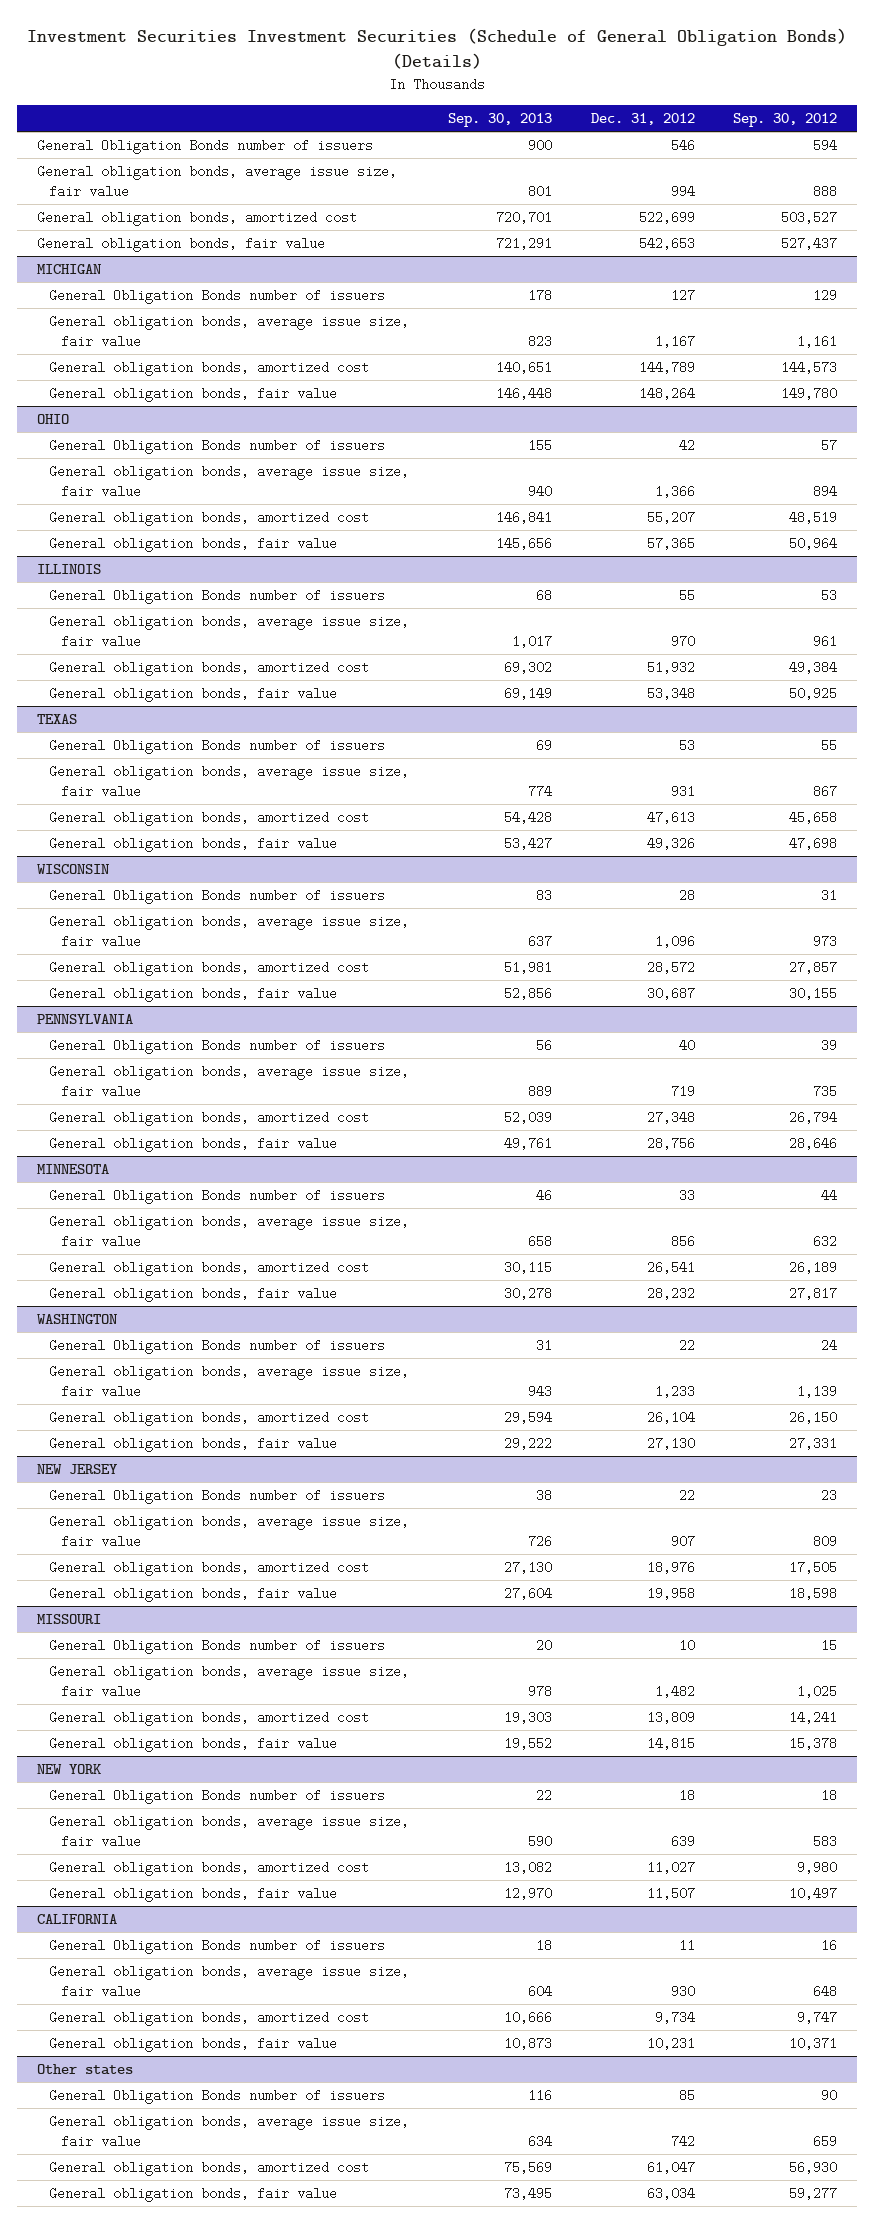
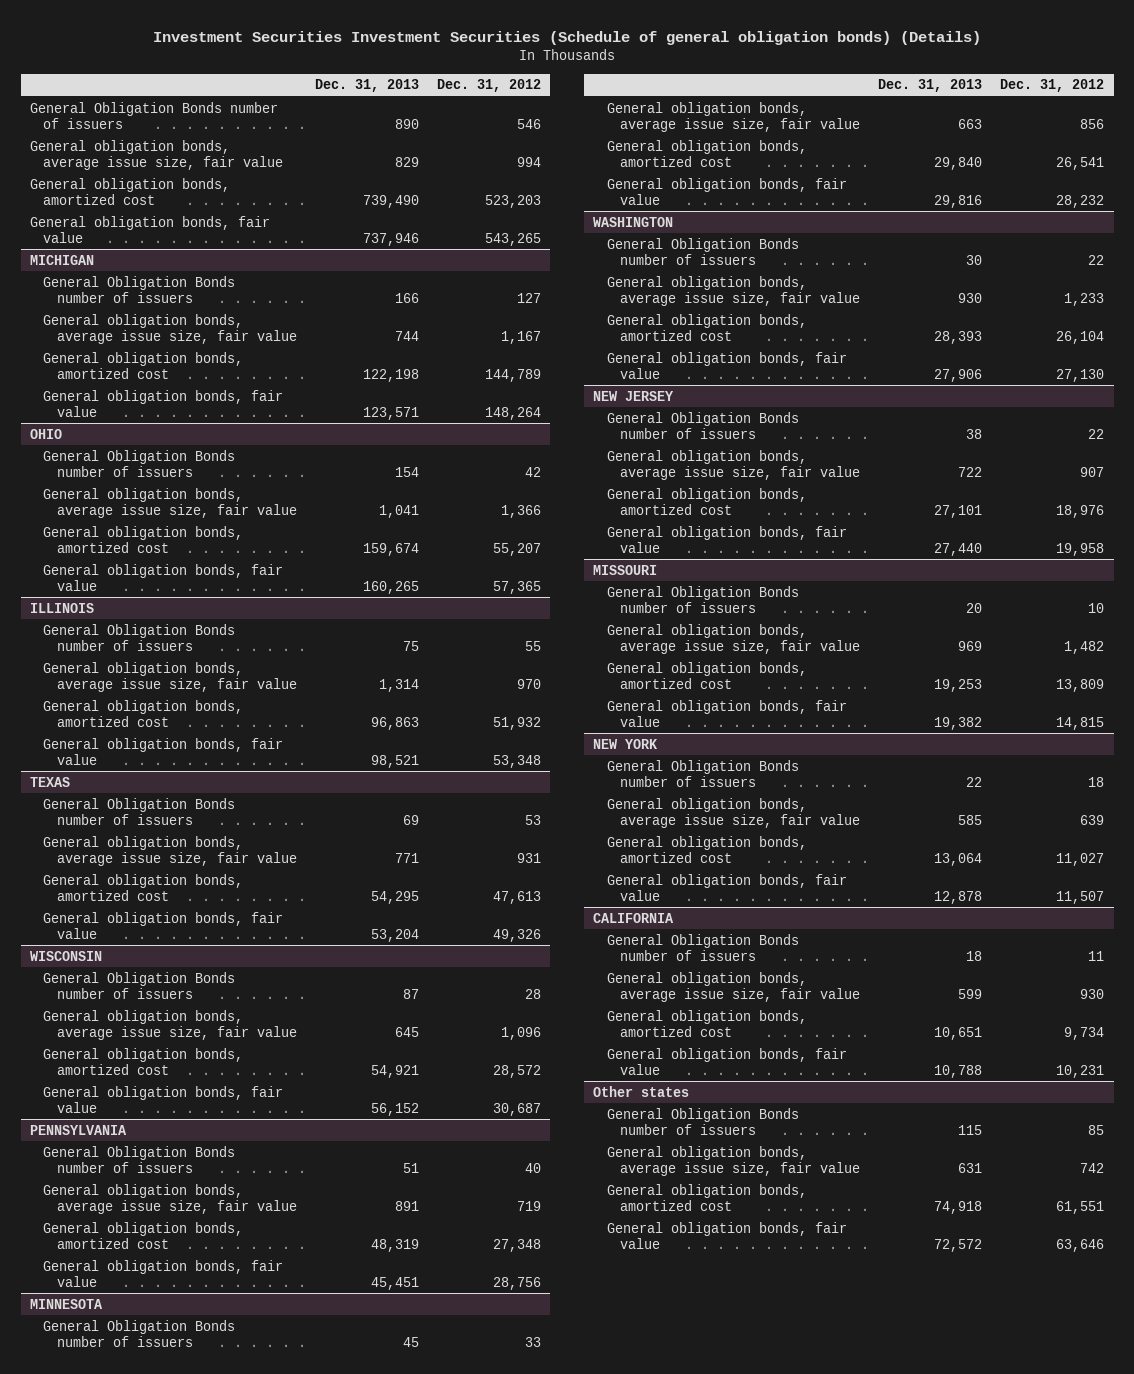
[27,28,848,70] Investment Securities Investment Securities (Schedule of General Obligation Bonds) (Details) -> [153,30,982,45] Investment Securities Investment Securities (Schedule of general obligation bonds) (Details)
[447,113,552,128] Sep. 30, 2013 -> none
[733,113,838,128] Sep. 30, 2012 -> none
none -> [314,79,419,93] Dec. 31, 2013
[638,210,695,224] 522,699 -> [485,194,542,208] 523,203
[638,236,695,250] 542,653 -> [485,232,542,246] 543,265
[646,2160,695,2174] 61,047 -> [1056,1200,1105,1214] 61,551
[646,2186,695,2200] 63,034 -> [1056,1238,1105,1252] 63,646

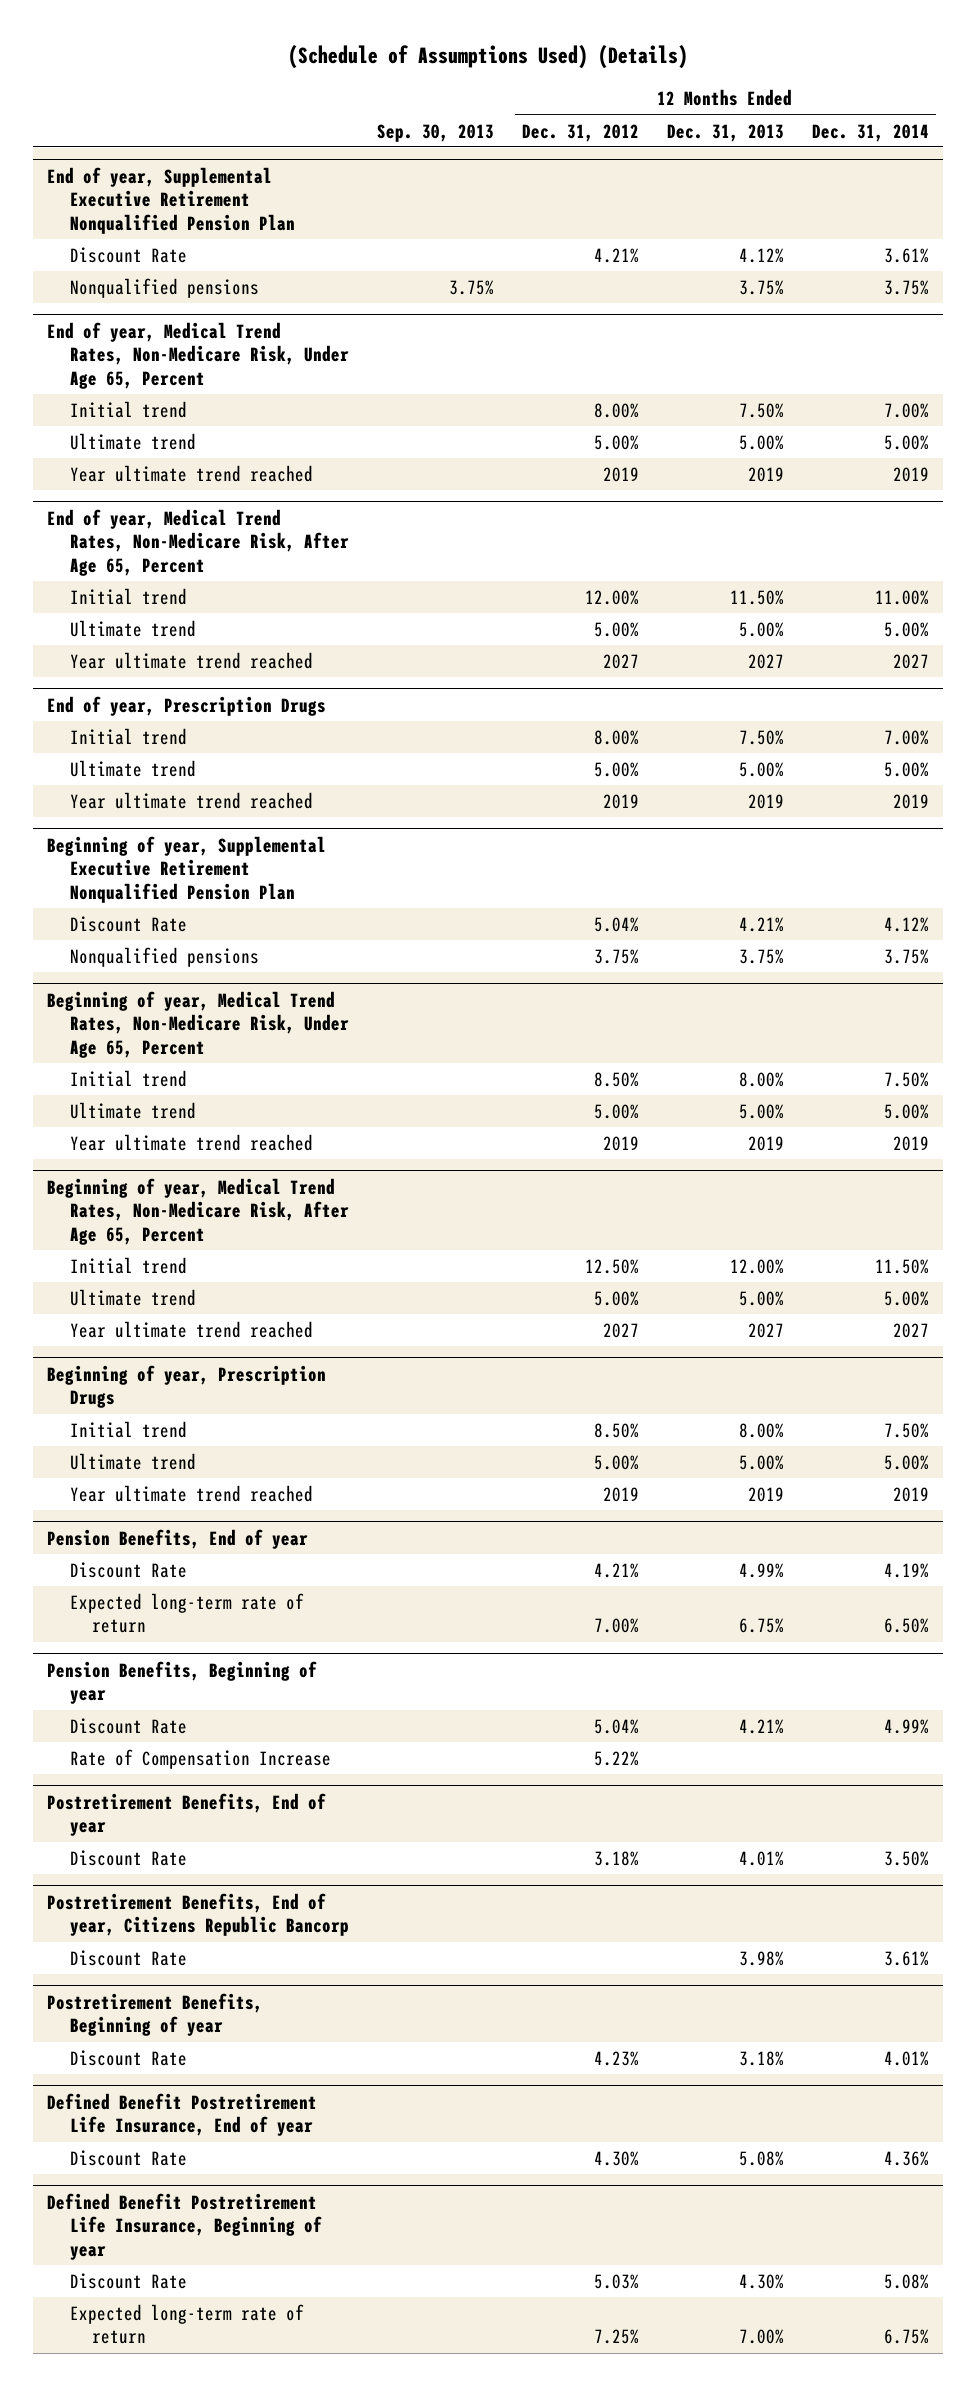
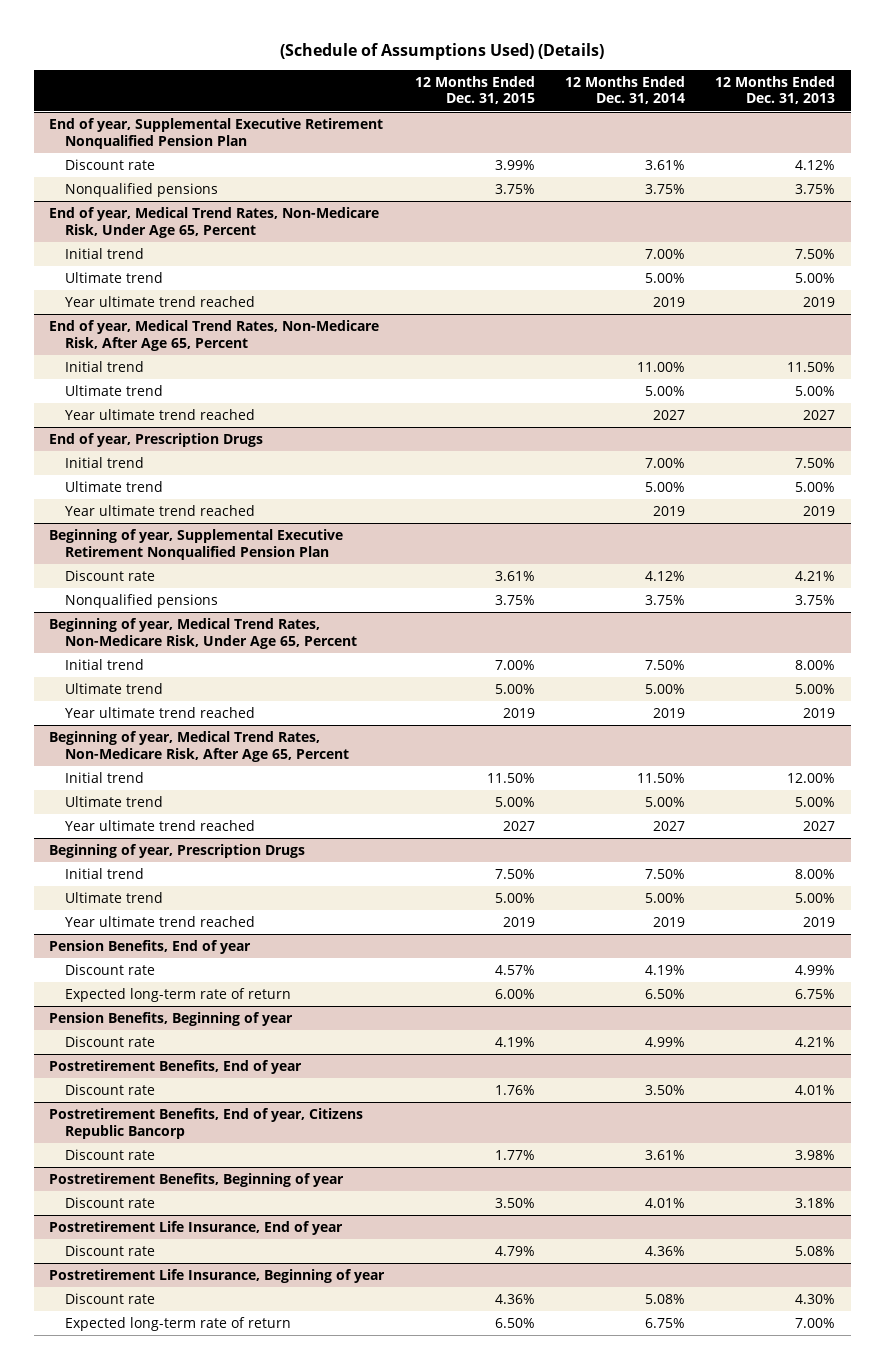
[376,123,494,142] Sep. 30, 2013 -> none
[521,123,639,142] Dec. 31, 2012 -> none
none -> [414,75,535,105] 12 Months Ended Dec. 31, 2015
[69,246,187,263] Discount Rate -> [65,159,156,171] Discount rate
[69,915,187,932] Discount Rate -> [65,570,156,582] Discount rate
[69,1561,187,1578] Discount Rate -> [65,964,156,976] Discount rate
[69,1748,331,1769] Rate of Compensation Increase -> none
[69,1717,187,1734] Discount Rate -> [65,1036,156,1048] Discount rate
[69,1849,187,1866] Discount Rate -> [65,1084,156,1096] Discount rate
[69,1949,187,1966] Discount Rate -> [65,1149,156,1161] Discount rate
[69,2049,187,2066] Discount Rate -> [65,1197,156,1209] Discount rate
[47,2092,318,2137] Defined Benefit Postretirement Life Insurance, End of year -> [49,1221,344,1236] Postretirement Life Insurance, End of year
[69,2149,187,2166] Discount Rate -> [65,1245,156,1257] Discount rate
[47,2192,322,2260] Defined Benefit Postretirement Life Insurance, Beginning of year -> [49,1269,386,1284] Postretirement Life Insurance, Beginning of year
[69,2272,187,2289] Discount Rate -> [65,1293,156,1305] Discount rate

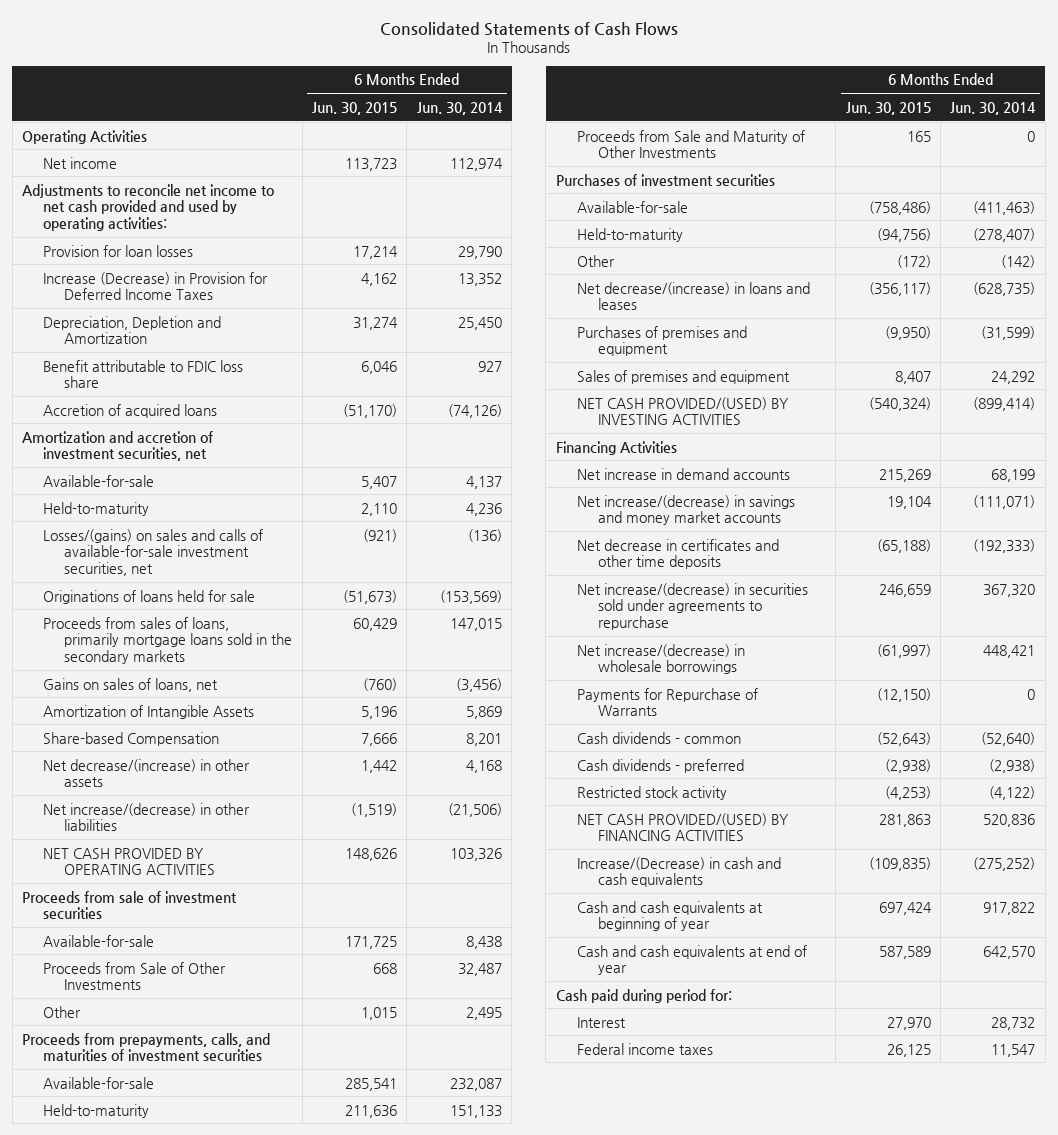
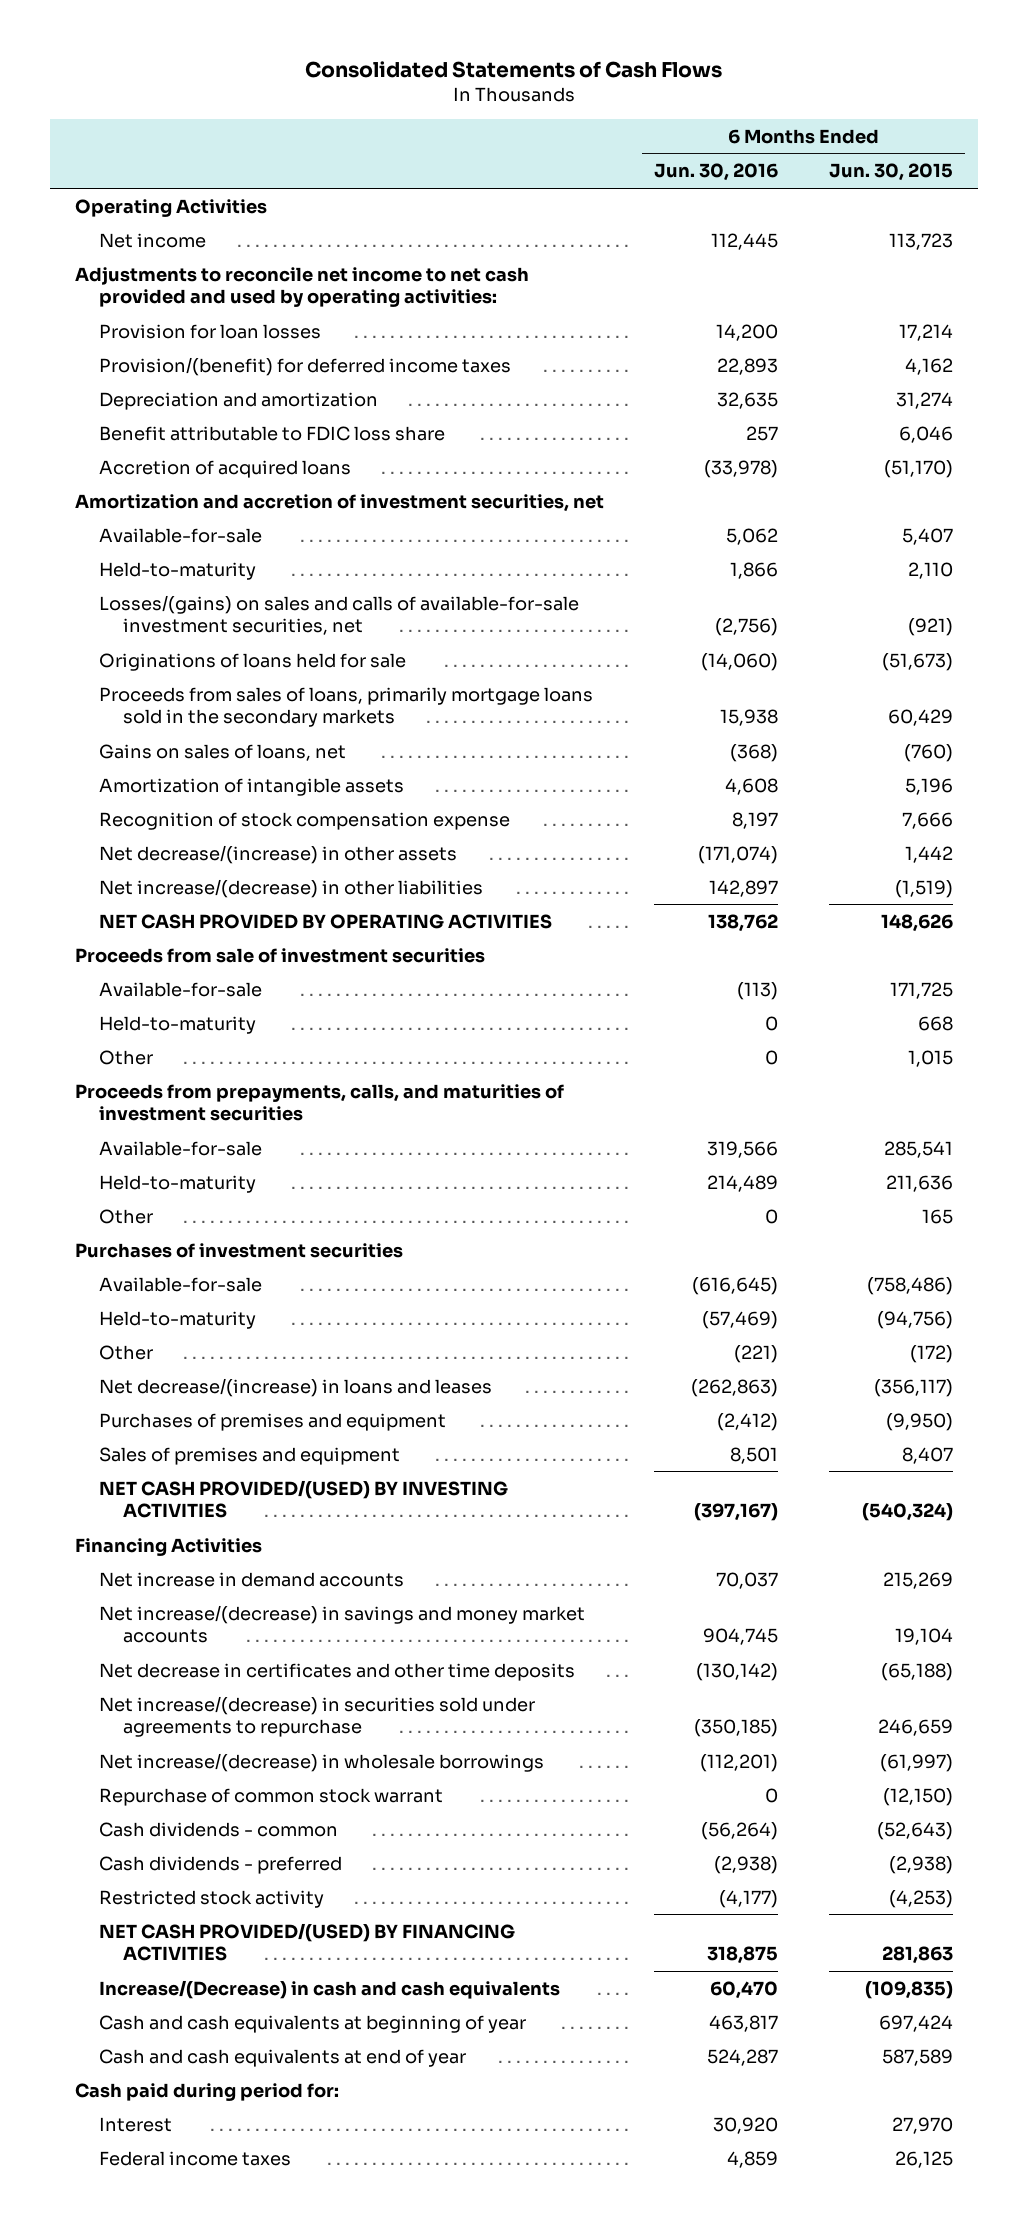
[416,101,503,115] Jun. 30, 2014 -> none
none -> [654,163,779,182] Jun. 30, 2016
[43,271,269,301] Increase (Decrease) in Provision for Deferred Income Taxes -> [98,356,511,376] Provision/(benefit) for deferred income taxes
[43,315,222,345] Depreciation, Depletion and Amortization -> [98,391,378,410] Depreciation and amortization
[43,704,255,719] Amortization of Intangible Assets -> [98,777,404,796] Amortization of intangible assets
[43,731,220,746] Share-based Compensation -> [98,811,510,830] Recognition of stock compensation expense
[43,961,227,991] Proceeds from Sale of Other Investments -> [98,1015,256,1034] Held-to-maturity
[576,129,805,159] Proceeds from Sale and Maturity of Other Investments -> [98,1208,153,1224] Other
[576,687,758,717] Payments for Repurchase of Warrants -> [98,1787,443,1806] Repurchase of common stock warrant

